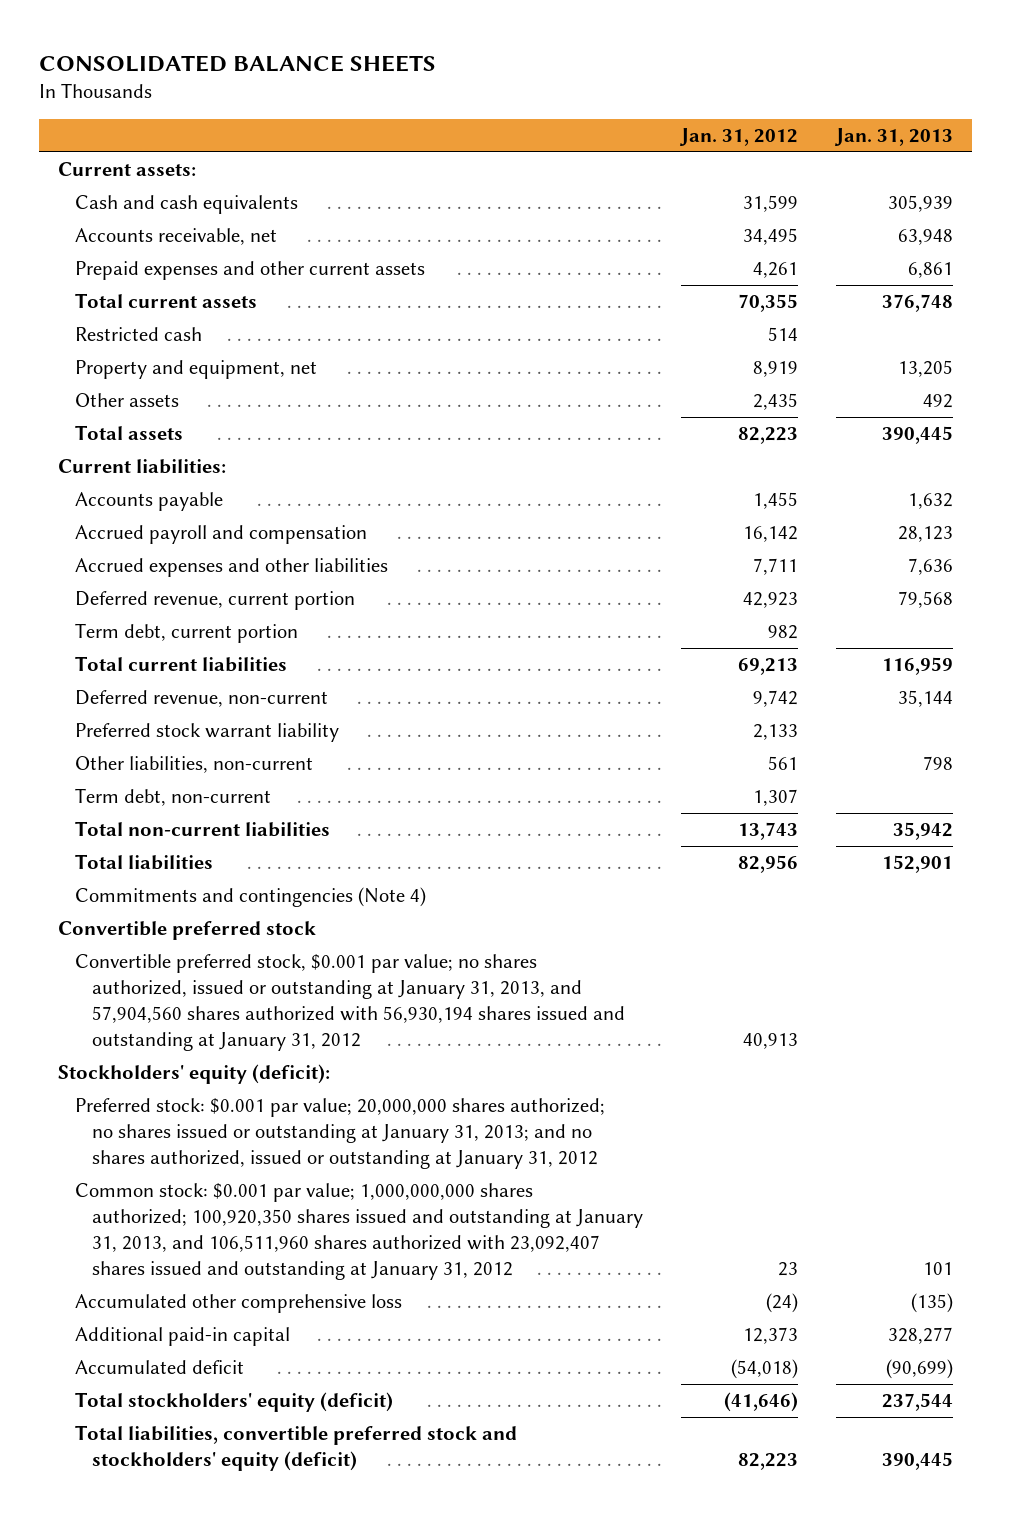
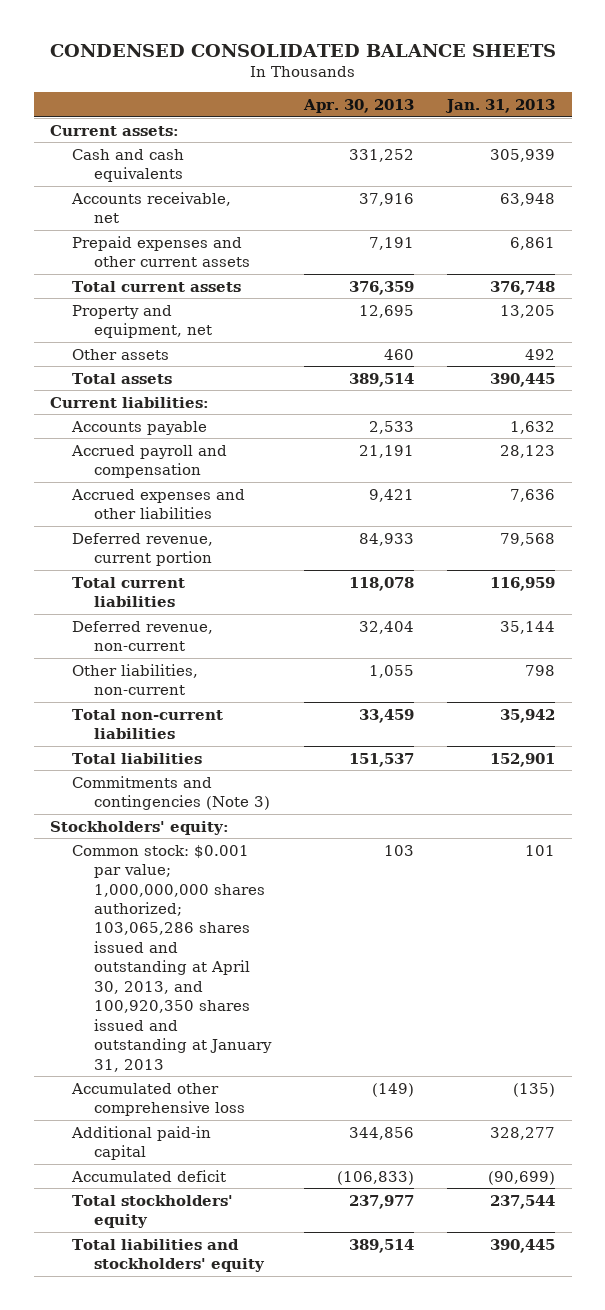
[39,54,437,72] CONSOLIDATED BALANCE SHEETS -> [49,44,556,58] CONDENSED CONSOLIDATED BALANCE SHEETS
[678,127,798,146] Jan. 31, 2012 -> none
none -> [303,98,415,113] Apr. 30, 2013
[75,327,203,342] Restricted cash -> none
[75,623,299,644] Term debt, current portion -> none
[75,723,340,743] Preferred stock warrant liability -> none
[75,788,272,807] Term debt, non-current -> none
[58,921,317,941] Convertible preferred stock -> none
[75,954,626,1052] Convertible preferred stock, $0.001 par value; no shares authorized, issued or outstanding at January 31, 2013, and 57,904,560 shares authorized with 56,930,194 shares issued and outstanding at January 31, 2012 -> none
[75,1098,606,1170] Preferred stock: $0.001 par value; 20,000,000 shares authorized; no shares issued or outstanding at January 31, 2013; and no shares authorized, issued or outstanding at January 31, 2012 -> none
[75,887,427,908] Commitments and contingencies (Note 4) -> [72,775,271,811] Commitments and contingencies (Note 3)
[58,1064,331,1085] Stockholders' equity (deficit): -> [50,820,230,835] Stockholders' equity:
[75,1183,644,1281] Common stock: $0.001 par value; 1,000,000,000 shares authorized; 100,920,350 shares issued and outstanding at January 31, 2013, and 106,511,960 shares authorized with 23,092,407 shares issued and outstanding at January 31, 2012 -> [72,844,273,1072] Common stock: $0.001 par value; 1,000,000,000 shares authorized; 103,065,286 shares issued and outstanding at April 30, 2013, and 100,920,350 shares issued and outstanding at January 31, 2013
[75,1392,394,1413] Total stockholders' equity (deficit) -> [72,1194,234,1229] Total stockholders' equity
[75,1425,518,1472] Total liabilities, convertible preferred stock and stockholders' equity (deficit) -> [72,1238,266,1273] Total liabilities and stockholders' equity

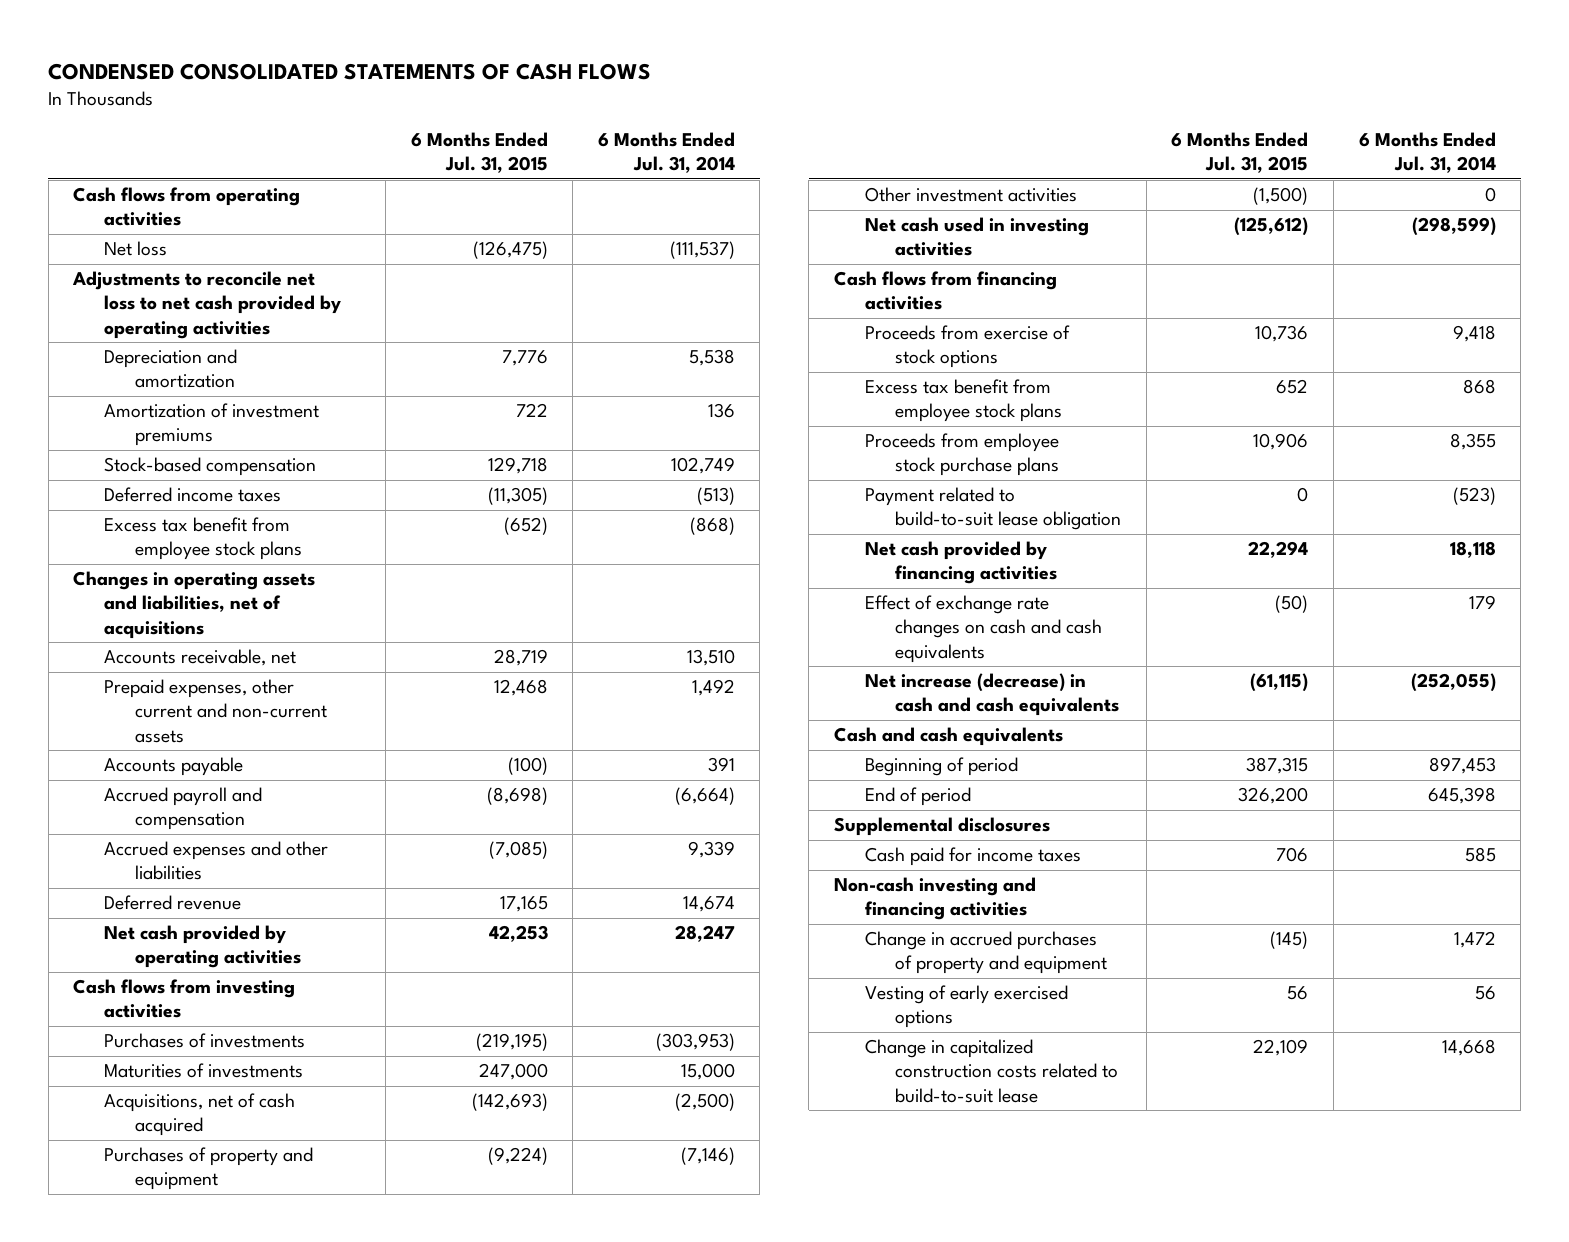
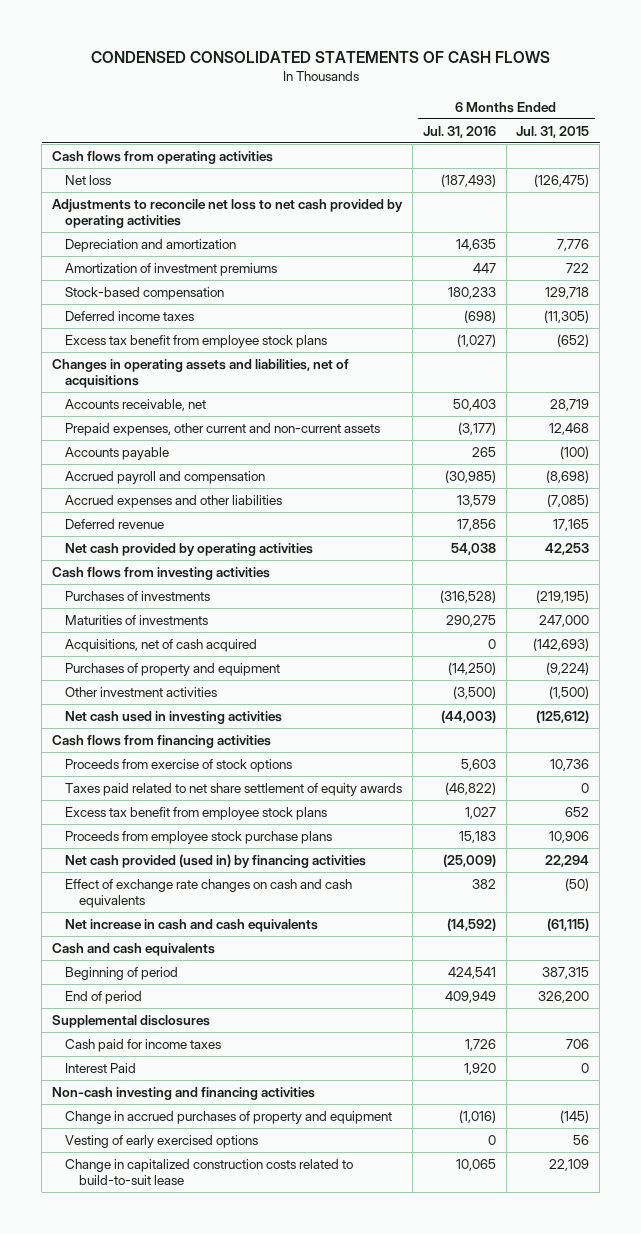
[597,132,735,174] 6 Months Ended Jul. 31, 2014 -> none
none -> [422,125,496,138] Jul. 31, 2016
none -> [65,782,403,796] Taxes paid related to net share settlement of equity awards
[864,487,1122,531] Payment related to build-to-suit lease obligation -> none
[864,541,1058,585] Net cash provided by financing activities -> [65,853,367,868] Net cash provided (used in) by financing activities
[864,673,1120,717] Net increase (decrease) in cash and cash equivalents -> [65,918,319,932] Net increase in cash and cash equivalents
none -> [65,1062,137,1073] Interest Paid

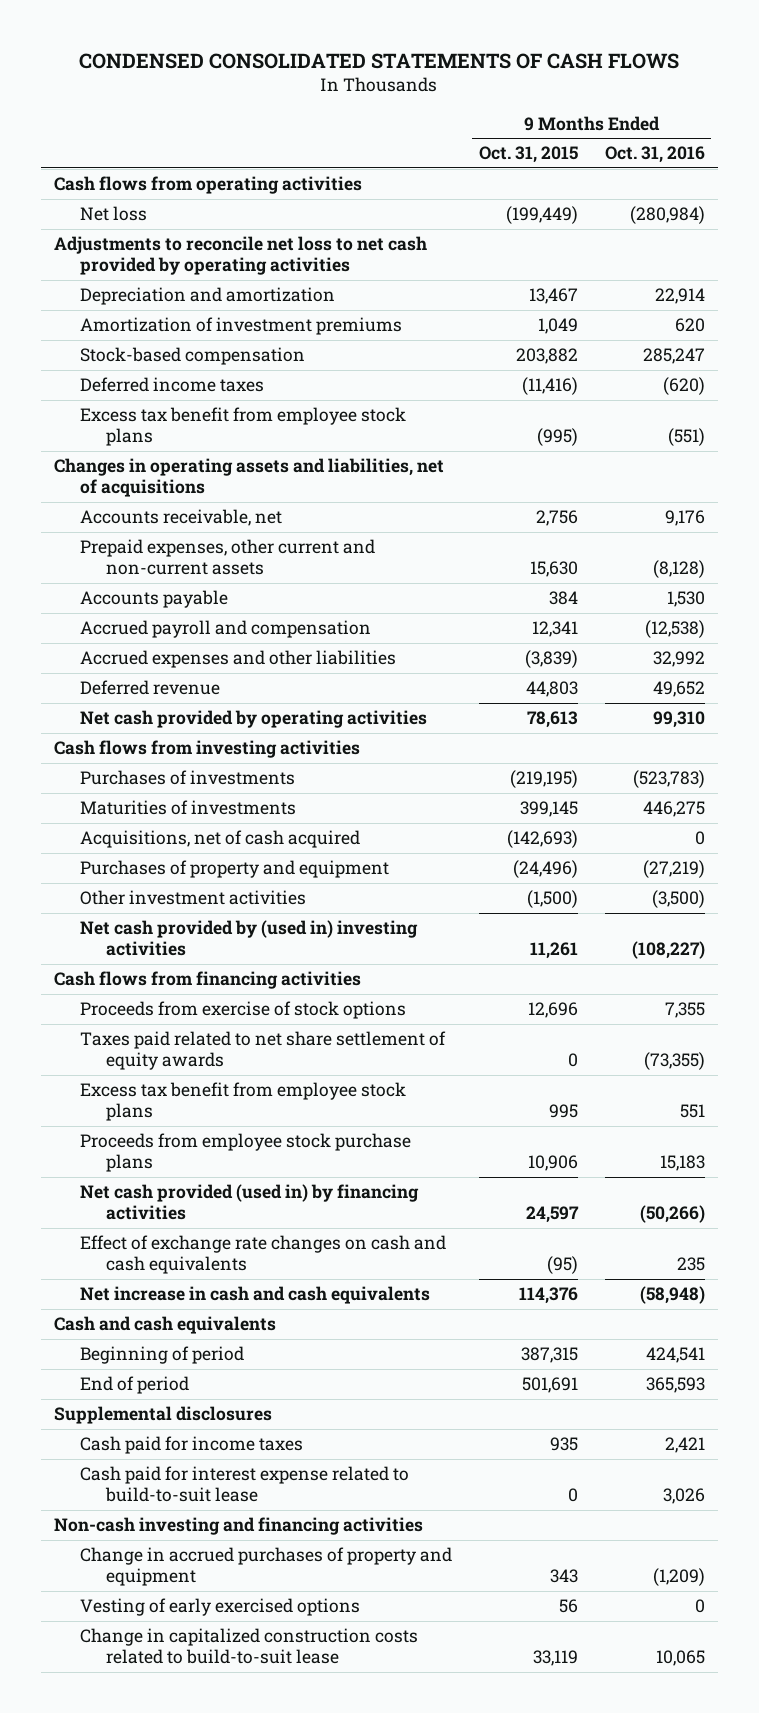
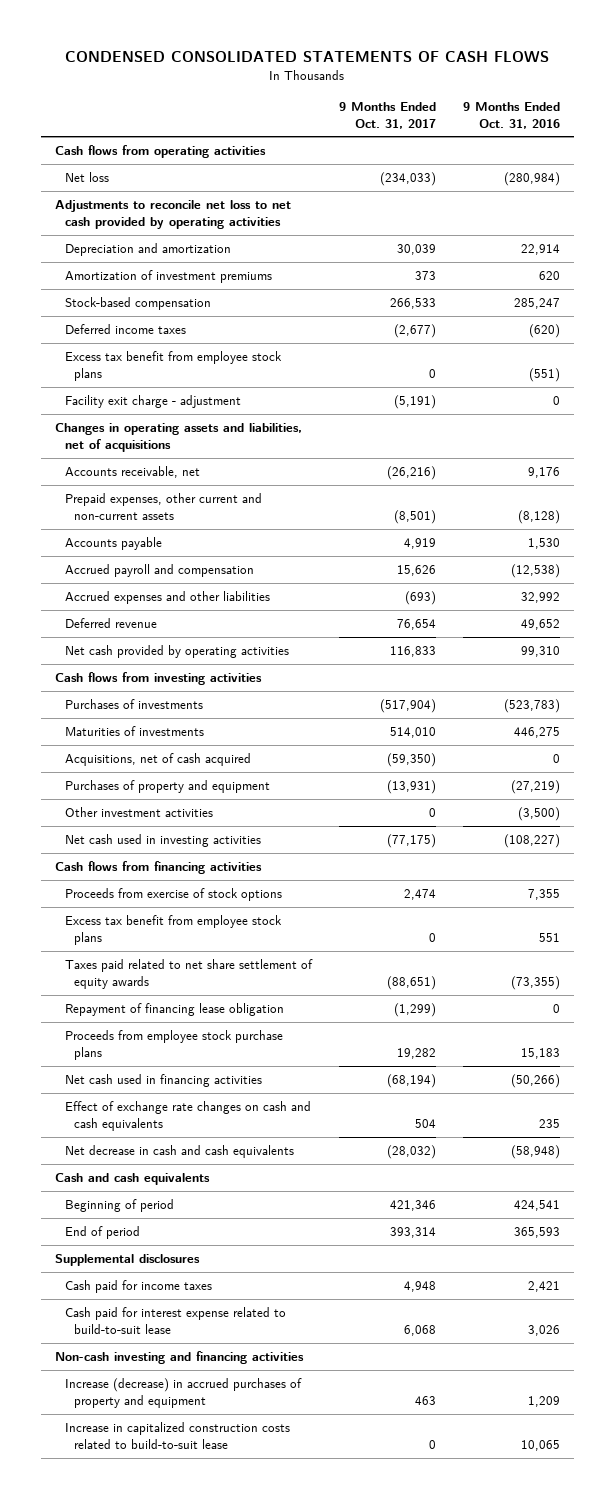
[478,146,578,164] Oct. 31, 2015 -> none
none -> [338,101,436,129] 9 Months Ended Oct. 31, 2017
none -> [64,395,241,409] Facility exit charge - adjustment
[80,920,419,957] Net cash provided by (used in) investing activities -> [64,834,261,848] Net cash used in investing activities
[80,1031,447,1071] Taxes paid related to net share settlement of equity awards -> [64,959,313,989] Taxes paid related to net share settlement of equity awards
none -> [64,1003,284,1017] Repayment of financing lease obligation
[80,1184,420,1221] Net cash provided (used in) by financing activities -> [64,1074,262,1088] Net cash used in financing activities
[80,1286,431,1305] Net increase in cash and cash equivalents -> [64,1145,294,1159] Net decrease in cash and cash equivalents
[80,1598,361,1617] Vesting of early exercised options -> none
[80,1547,453,1587] Change in accrued purchases of property and equipment -> [64,1378,302,1408] Increase (decrease) in accrued purchases of property and equipment
[652,1568,705,1587] (1,209) -> [528,1395,561,1407] 1,209
[80,1628,419,1665] Change in capitalized construction costs related to build-to-suit lease -> [64,1422,290,1449] Increase in capitalized construction costs related to build-to-suit lease

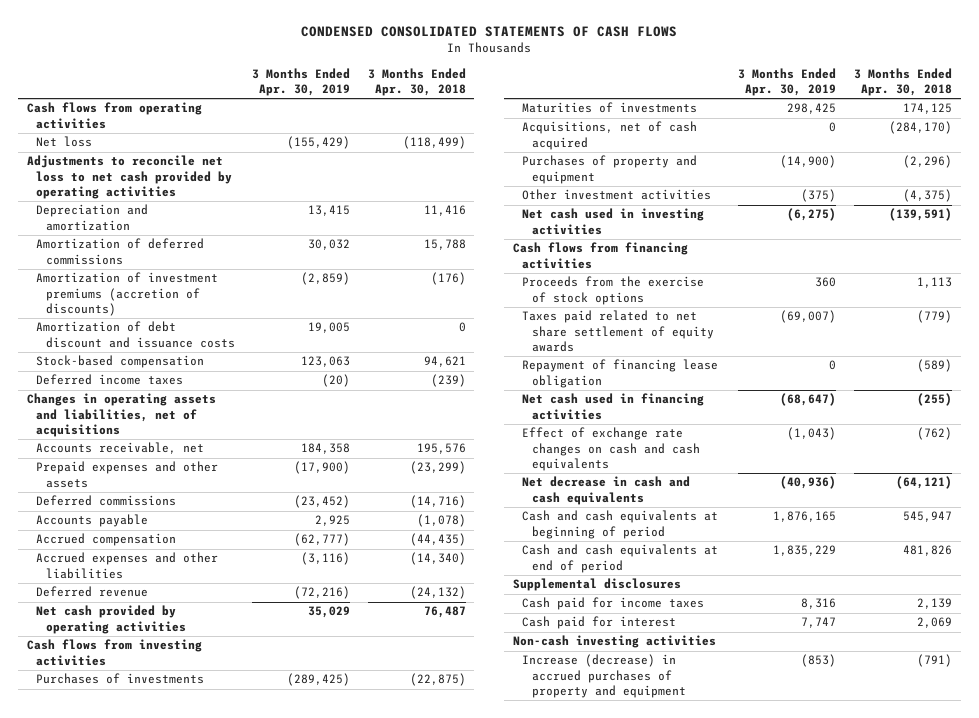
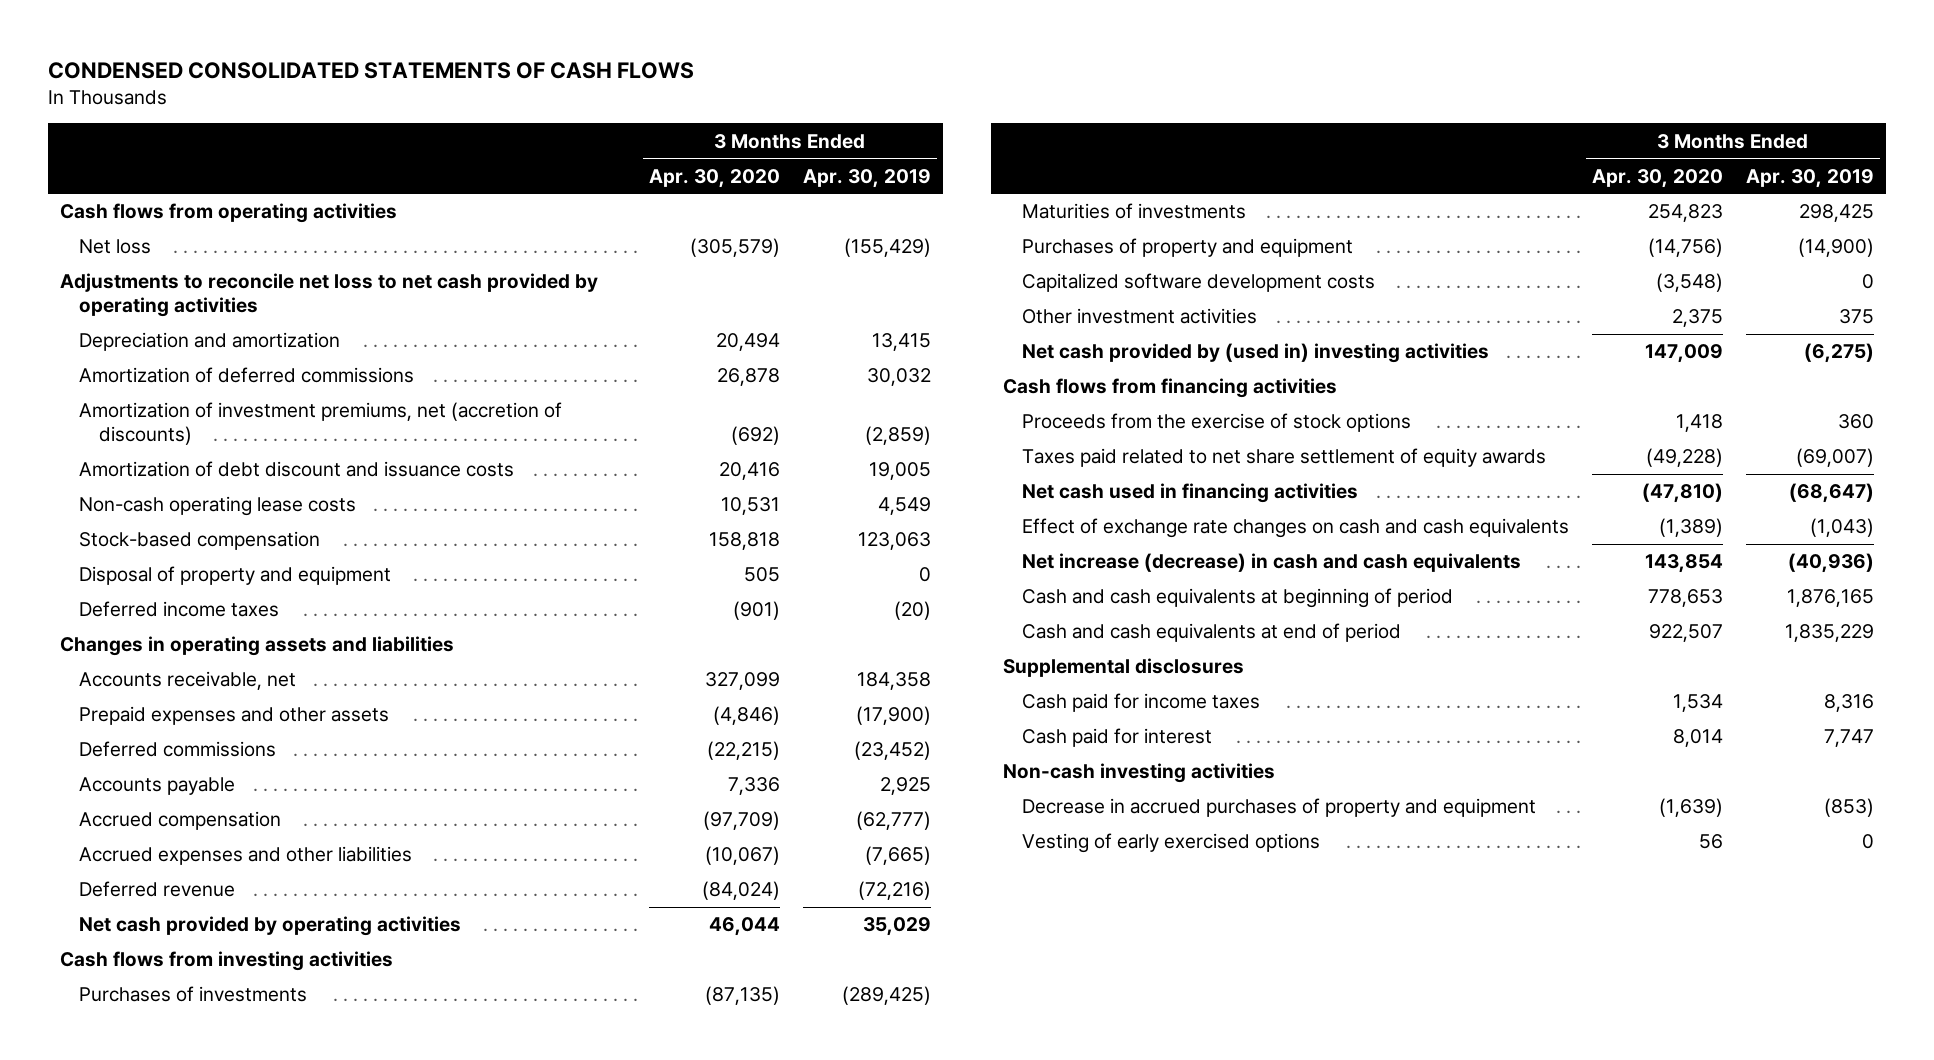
[367,67,466,96] 3 Months Ended Apr. 30, 2018 -> none
none -> [649,168,781,188] Apr. 30, 2020
[36,272,219,316] Amortization of investment premiums (accretion of discounts) -> [79,402,563,446] Amortization of investment premiums, net (accretion of discounts)
none -> [79,496,357,517] Non-cash operating lease costs
none -> [79,566,392,586] Disposal of property and equipment
[26,393,216,437] Changes in operating assets and liabilities, net of acquisitions -> [59,636,454,657] Changes in operating assets and liabilities
[301,552,351,566] (3,116) -> [865,846,932,866] (7,665)
[522,121,698,150] Acquisitions, net of cash acquired -> none
none -> [1022,273,1376,293] Capitalized software development costs
[801,189,837,203] (375) -> [1839,309,1875,325] 375
[522,208,705,235] Net cash used in investing activities -> [1022,343,1490,364] Net cash provided by (used in) investing activities
[522,359,719,388] Repayment of financing lease obligation -> none
[522,476,691,505] Net decrease in cash and cash equivalents -> [1022,553,1522,573] Net increase (decrease) in cash and cash equivalents
[522,654,686,698] Increase (decrease) in accrued purchases of property and equipment -> [1022,798,1537,818] Decrease in accrued purchases of property and equipment
none -> [1022,833,1321,854] Vesting of early exercised options

